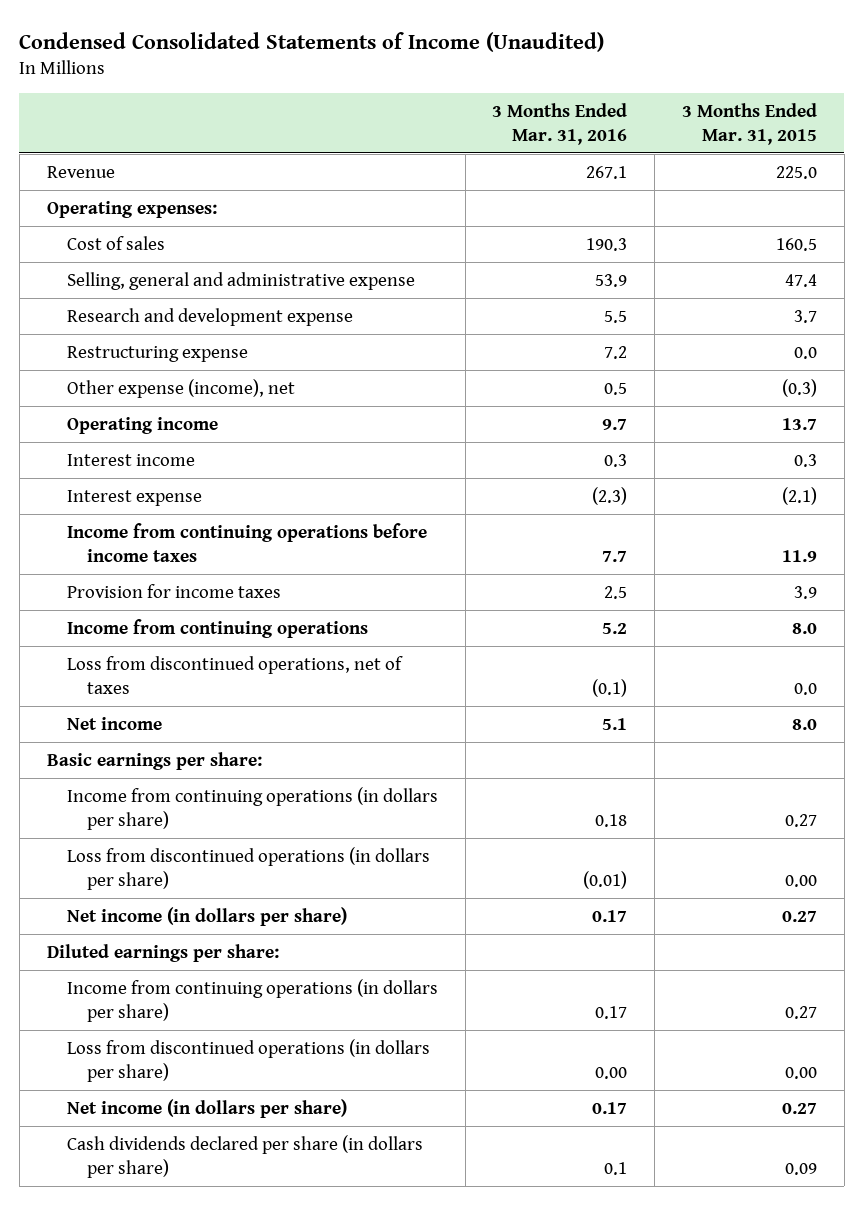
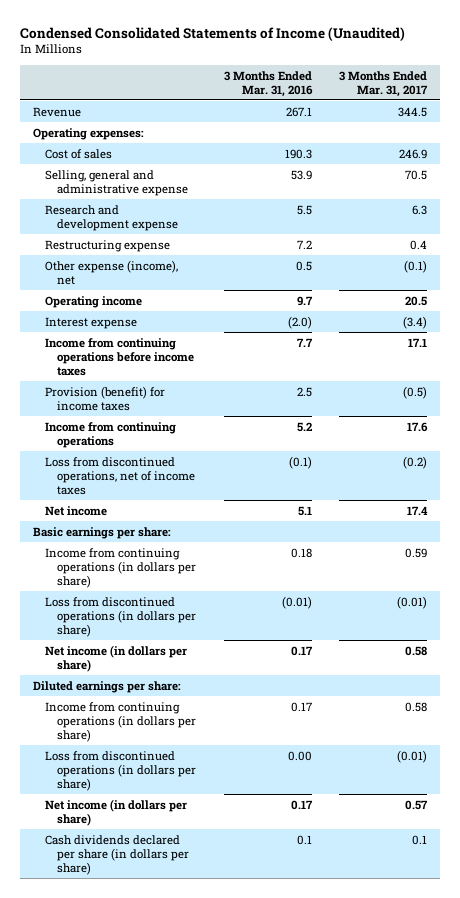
[682,102,818,145] 3 Months Ended Mar. 31, 2015 -> none
none -> [338,70,428,97] 3 Months Ended Mar. 31, 2017
[66,454,195,467] Interest income -> none
[592,487,628,506] (2.3) -> [287,315,312,329] (2.0)
[66,584,281,599] Provision for income taxes -> [45,385,166,411] Provision (benefit) for income taxes
[66,656,403,694] Loss from discontinued operations, net of taxes -> [45,456,196,495] Loss from discontinued operations, net of income taxes

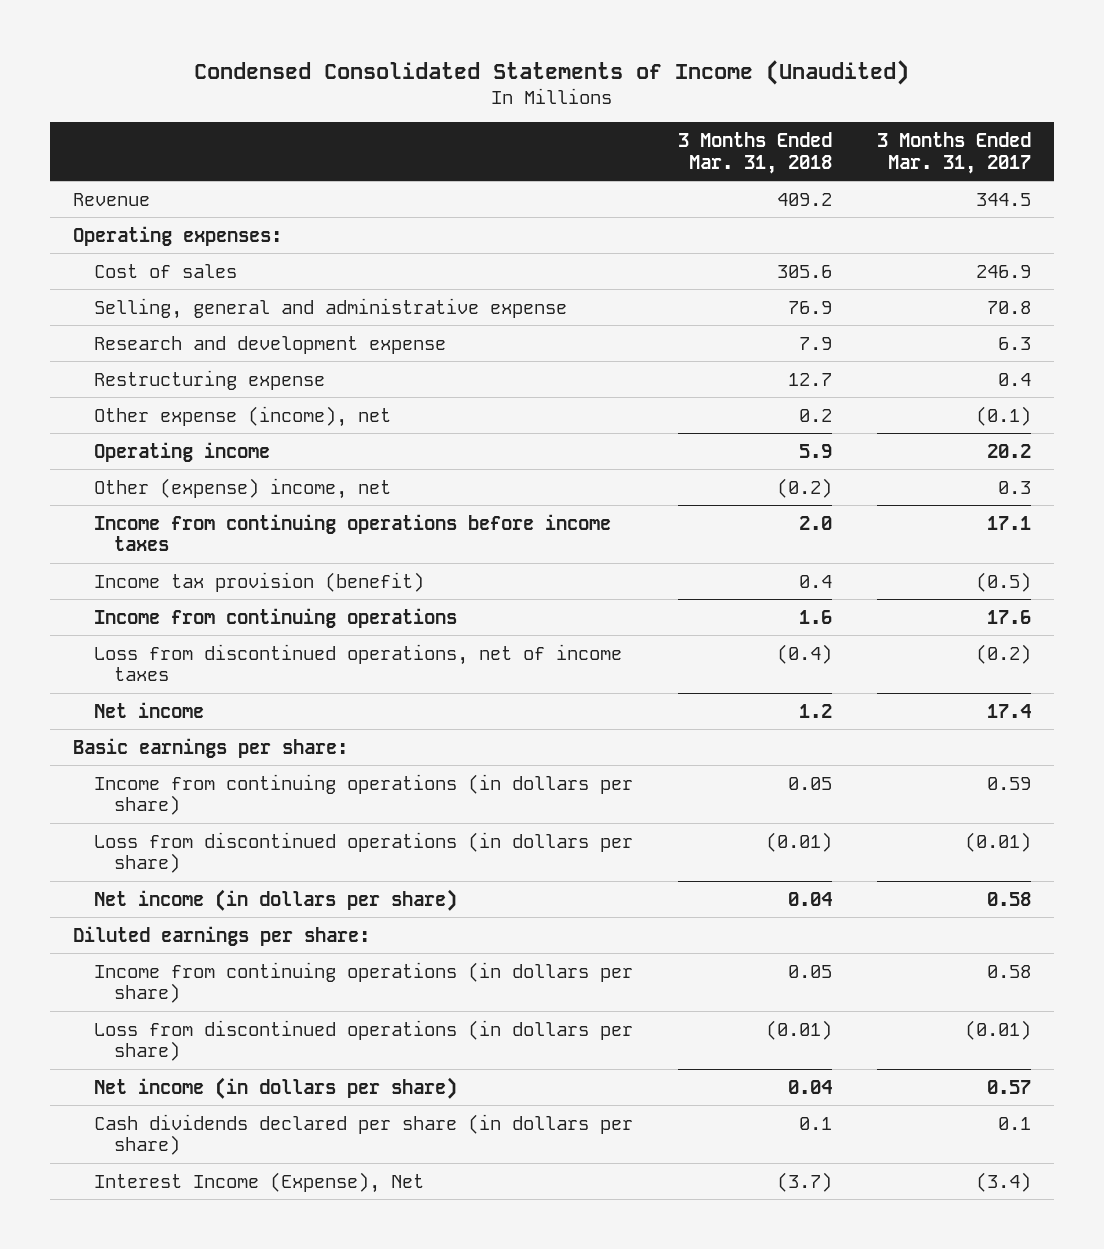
[223,70,313,97] 3 Months Ended Mar. 31, 2016 -> none
none -> [677,131,832,174] 3 Months Ended Mar. 31, 2018
[404,169,427,180] 70.5 -> [987,300,1032,314] 70.8
[45,316,138,329] Interest expense -> none
[404,295,427,306] 20.5 -> [987,443,1032,458] 20.2
none -> [93,477,391,499] Other (expense) income, net
[45,385,166,411] Provision (benefit) for income taxes -> [93,571,424,592] Income tax provision (benefit)
none -> [93,1171,424,1193] Interest Income (Expense), Net

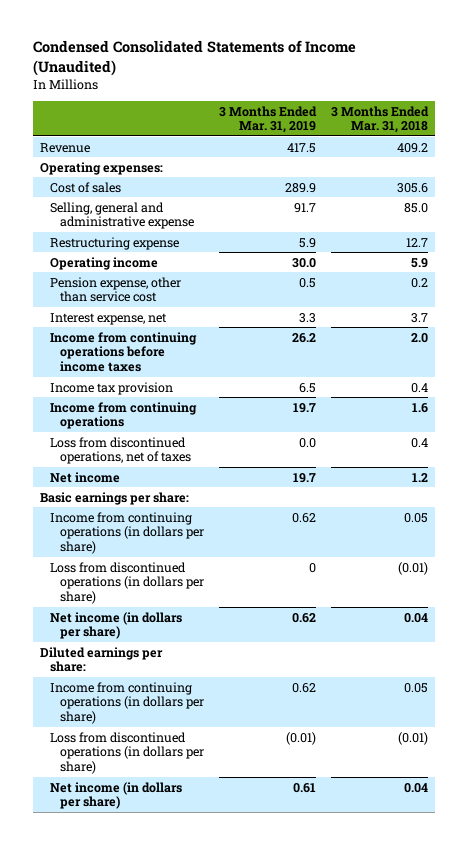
[877,131,1032,174] 3 Months Ended Mar. 31, 2017 -> none
none -> [218,105,317,134] 3 Months Ended Mar. 31, 2019
[93,335,446,354] Research and development expense -> none
[787,300,832,314] 76.9 -> [403,202,428,213] 85.0
[93,405,391,427] Other expense (income), net -> none
[93,477,391,499] Other (expense) income, net -> [50,276,182,303] Pension expense, other than service cost
[776,477,832,498] (0.2) -> [410,277,428,288] 0.2
none -> [50,312,168,325] Interest expense, net
[93,571,424,592] Income tax provision (benefit) -> [50,381,174,395] Income tax provision
[93,643,622,682] Loss from discontinued operations, net of income taxes -> [50,436,191,465] Loss from discontinued operations, net of taxes
[776,643,832,664] (0.4) -> [410,437,428,448] 0.4
[93,1113,633,1156] Cash dividends declared per share (in dollars per share) -> none
[93,1171,424,1193] Interest Income (Expense), Net -> none

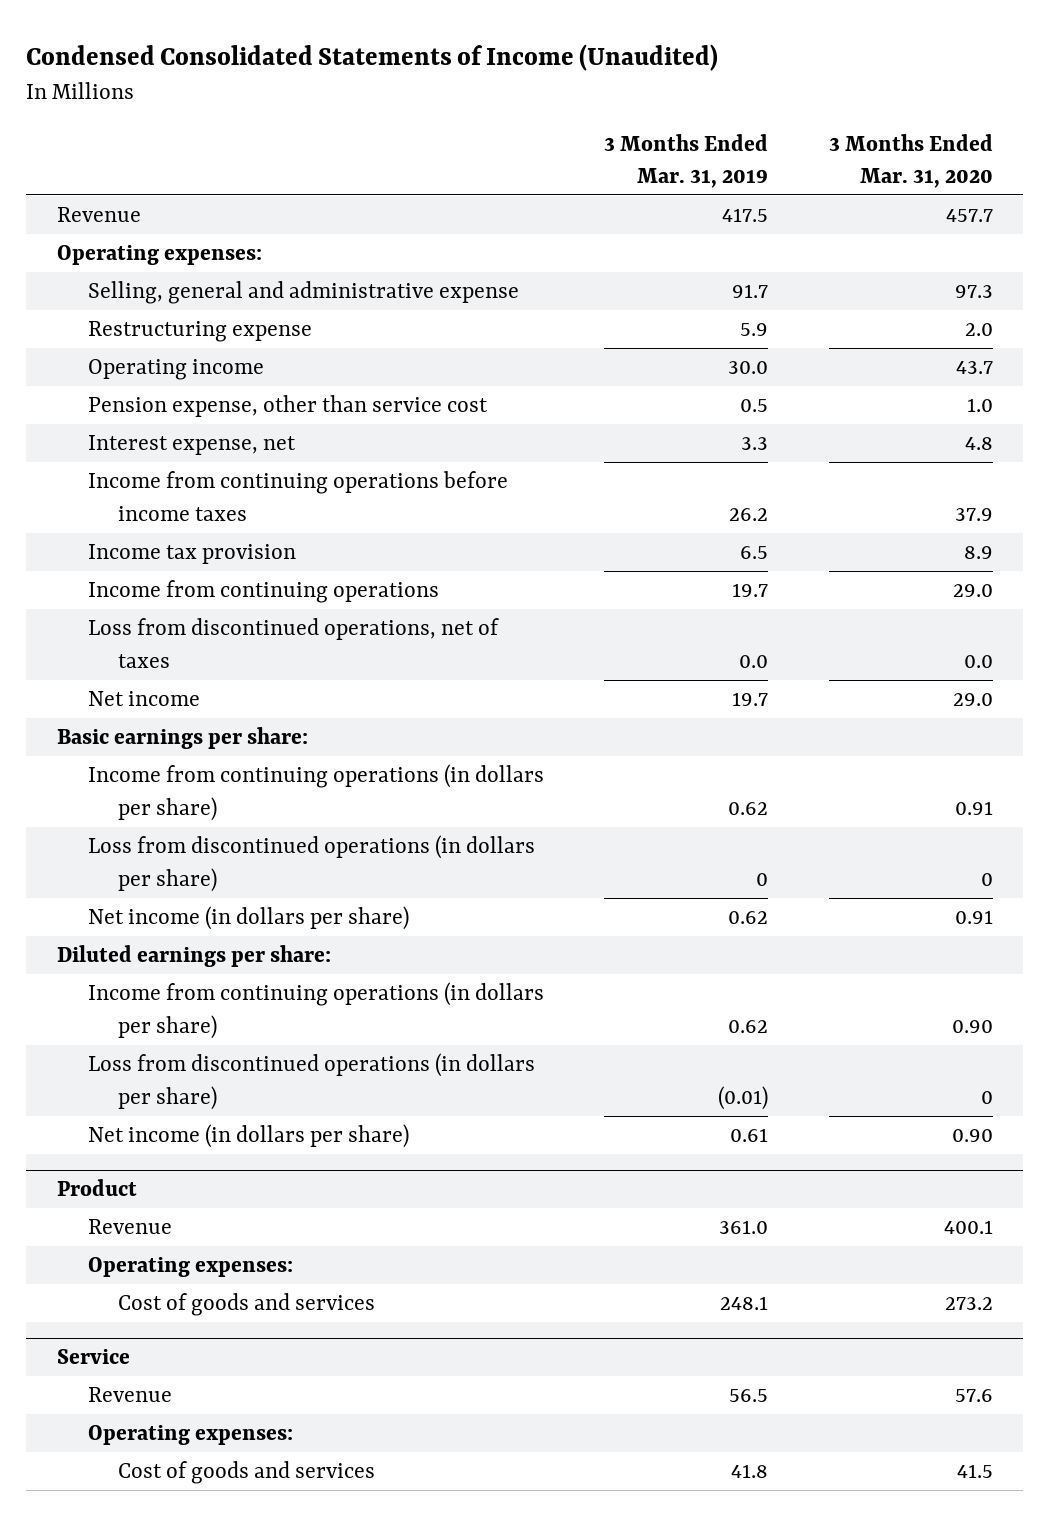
[330,105,429,134] 3 Months Ended Mar. 31, 2018 -> none
none -> [828,133,993,188] 3 Months Ended Mar. 31, 2020
[50,181,122,193] Cost of sales -> none
none -> [56,1179,137,1197] Product
none -> [87,1219,172,1235] Revenue
none -> [87,1257,293,1278] Operating expenses:
none -> [118,1293,376,1317] Cost of goods and services
none -> [56,1349,130,1365] Service
none -> [87,1387,172,1403] Revenue
none -> [87,1425,293,1446] Operating expenses:
none -> [118,1461,376,1485] Cost of goods and services

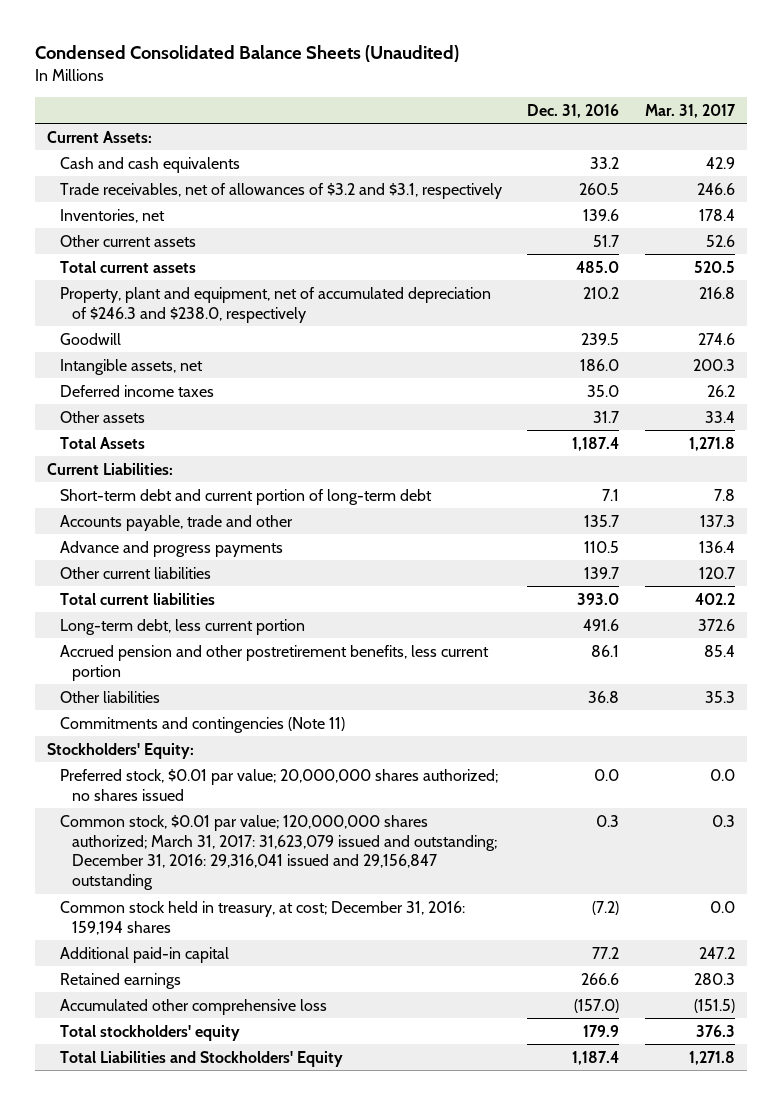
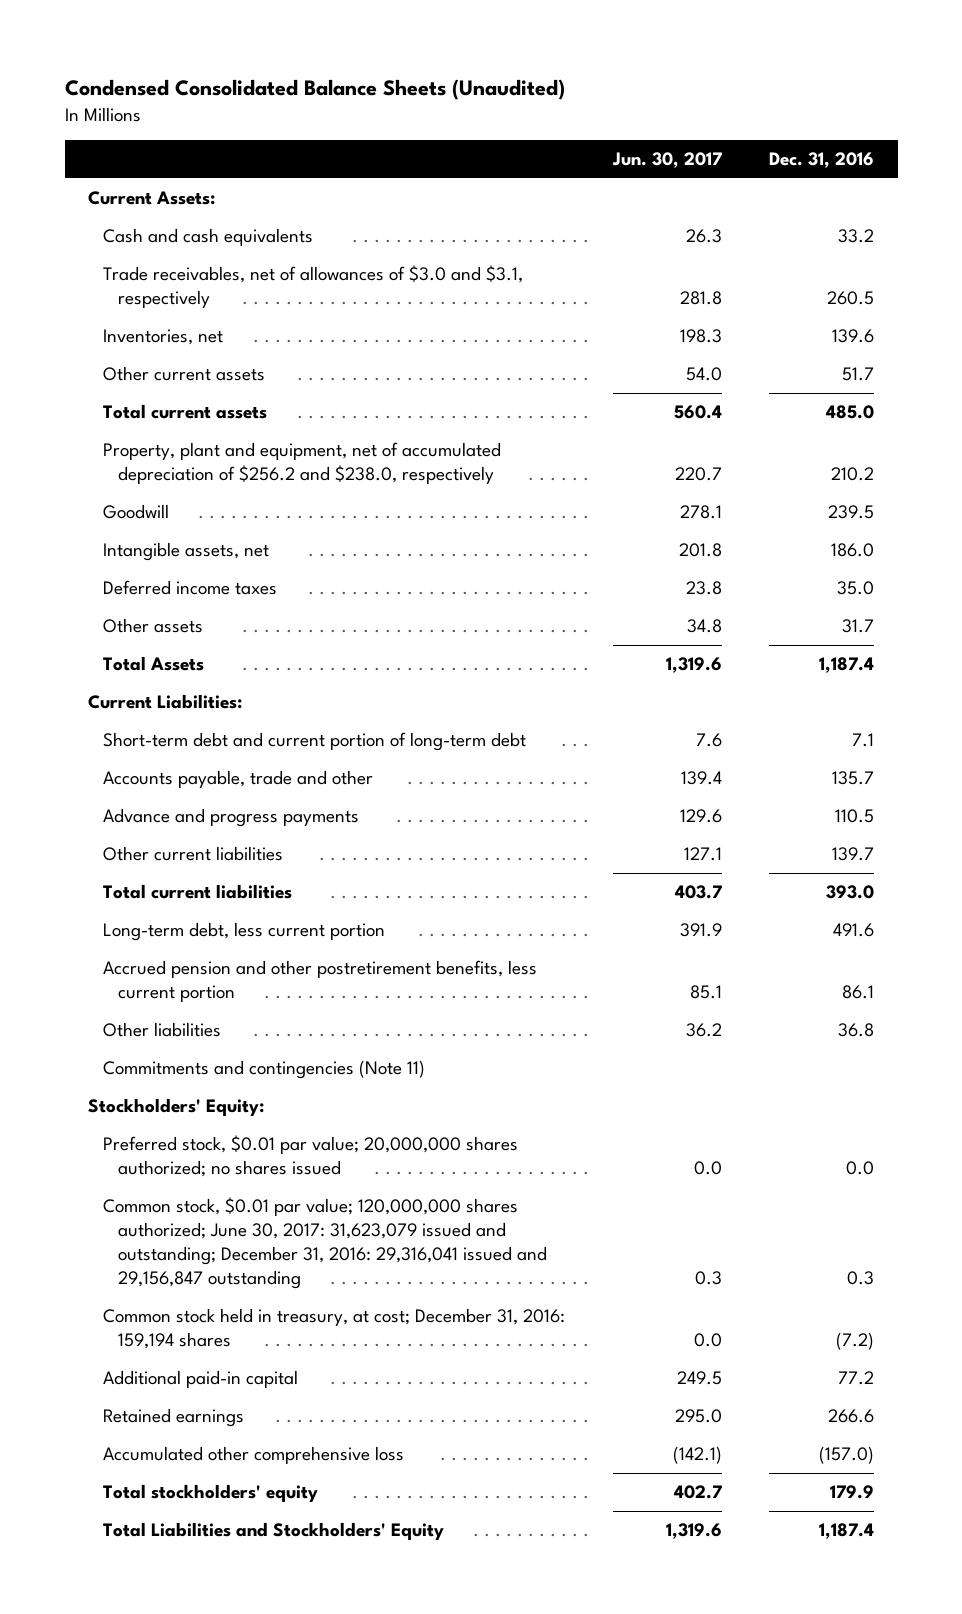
[644,103,736,118] Mar. 31, 2017 -> none
none -> [611,152,722,169] Jun. 30, 2017
[59,182,502,199] Trade receivables, net of allowances of $3.2 and $3.1, respectively -> [103,265,524,309] Trade receivables, net of allowances of $3.0 and $3.1, respectively
[59,286,491,323] Property, plant and equipment, net of accumulated depreciation of $246.3 and $238.0, respectively -> [103,442,502,485] Property, plant and equipment, net of accumulated depreciation of $256.2 and $238.0, respectively
[59,814,497,891] Common stock, $0.01 par value; 120,000,000 shares authorized; March 31, 2017: 31,623,079 issued and outstanding; December 31, 2016: 29,316,041 issued and 29,156,847 outstanding -> [103,1197,548,1290] Common stock, $0.01 par value; 120,000,000 shares authorized; June 30, 2017: 31,623,079 issued and outstanding; December 31, 2016: 29,316,041 issued and 29,156,847 outstanding

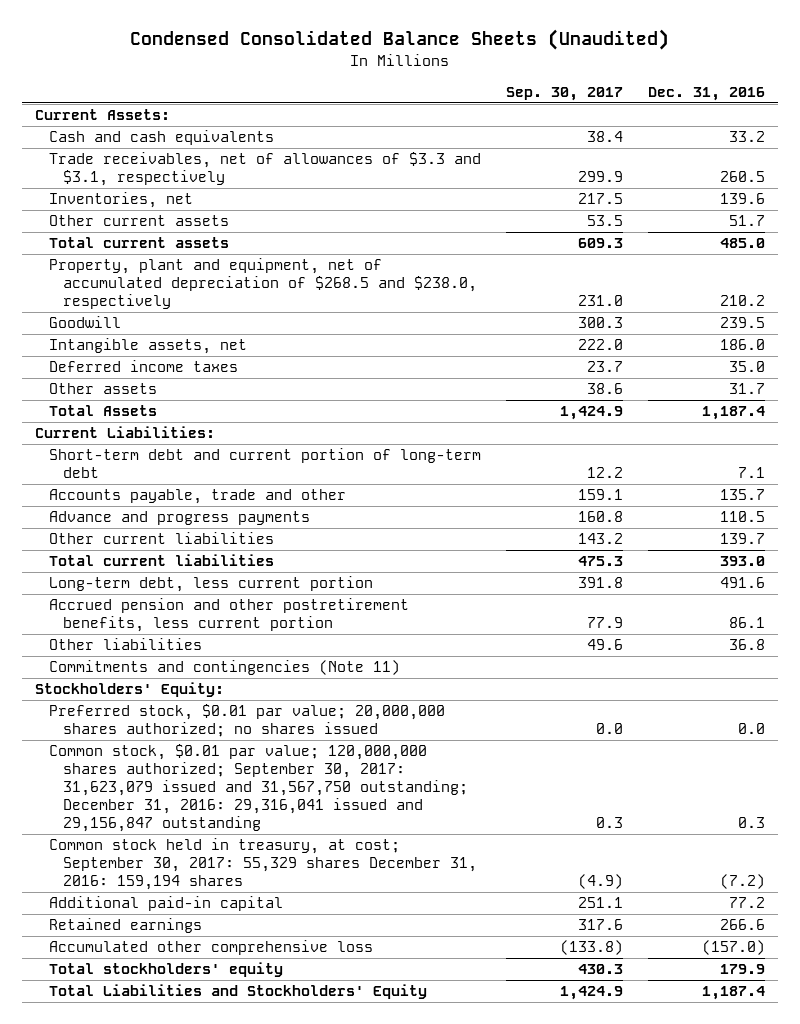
[611,152,722,169] Jun. 30, 2017 -> none
none -> [506,86,624,101] Sep. 30, 2017
[103,265,524,309] Trade receivables, net of allowances of $3.0 and $3.1, respectively -> [48,152,481,187] Trade receivables, net of allowances of $3.3 and $3.1, respectively
[103,442,502,485] Property, plant and equipment, net of accumulated depreciation of $256.2 and $238.0, respectively -> [48,258,477,310] Property, plant and equipment, net of accumulated depreciation of $268.5 and $238.0, respectively
[103,1197,548,1290] Common stock, $0.01 par value; 120,000,000 shares authorized; June 30, 2017: 31,623,079 issued and outstanding; December 31, 2016: 29,316,041 issued and 29,156,847 outstanding -> [48,744,468,832] Common stock, $0.01 par value; 120,000,000 shares authorized; September 30, 2017: 31,623,079 issued and 31,567,750 outstanding; December 31, 2016: 29,316,041 issued and 29,156,847 outstanding
[103,1308,566,1350] Common stock held in treasury, at cost; December 31, 2016: 159,194 shares -> [48,838,477,891] Common stock held in treasury, at cost; September 30, 2017: 55,329 shares December 31, 2016: 159,194 shares

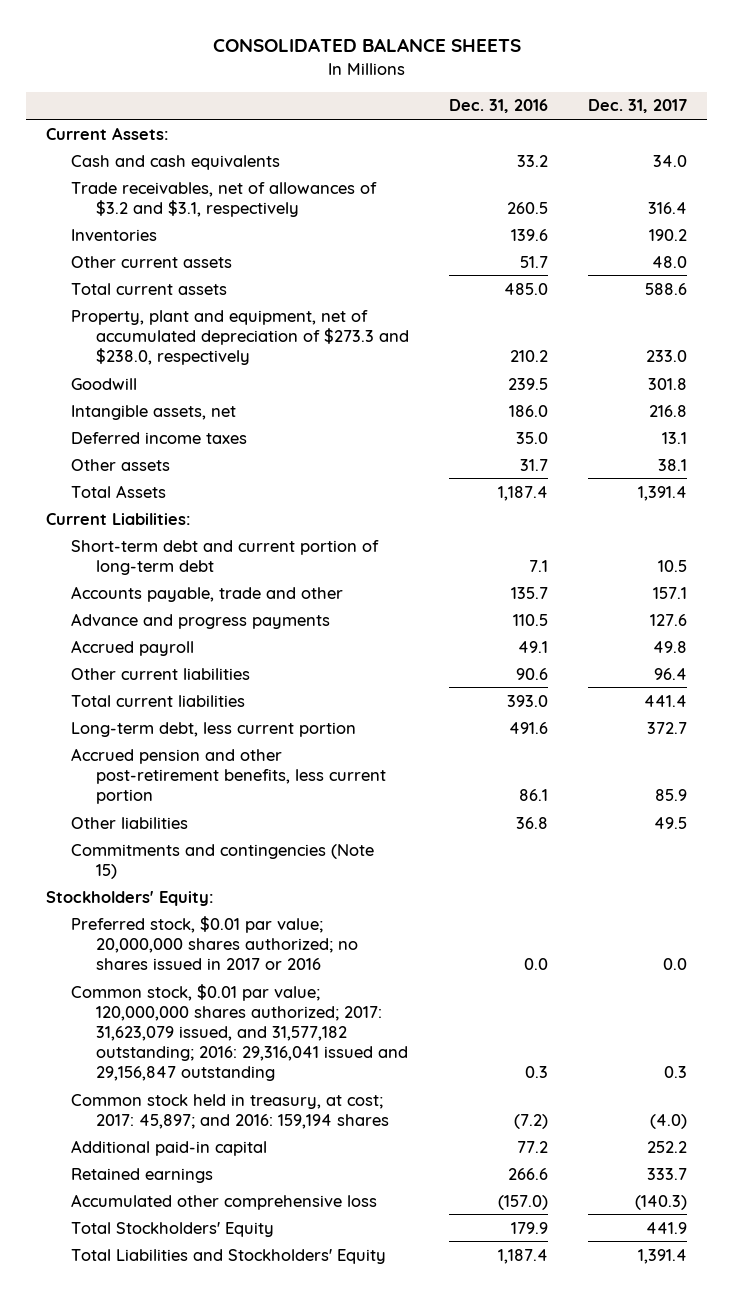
[130,29,670,51] Condensed Consolidated Balance Sheets (Unaudited) -> [212,38,521,53] CONSOLIDATED BALANCE SHEETS
[506,86,624,101] Sep. 30, 2017 -> none
none -> [587,99,687,114] Dec. 31, 2017
[48,152,481,187] Trade receivables, net of allowances of $3.3 and $3.1, respectively -> [71,181,378,217] Trade receivables, net of allowances of $3.2 and $3.1, respectively
[48,192,193,209] Inventories, net -> [71,228,158,241] Inventories
[48,258,477,310] Property, plant and equipment, net of accumulated depreciation of $268.5 and $238.0, respectively -> [71,309,410,365] Property, plant and equipment, net of accumulated depreciation of $273.3 and $238.0, respectively
none -> [71,639,195,656] Accrued payroll
[720,533,766,545] 139.7 -> [516,667,549,680] 90.6
[48,598,409,633] Accrued pension and other postretirement benefits, less current portion -> [71,747,387,804] Accrued pension and other post-retirement benefits, less current portion
[48,660,400,676] Commitments and contingencies (Note 11) -> [71,843,375,879] Commitments and contingencies (Note 15)
[48,704,445,738] Preferred stock, $0.01 par value; 20,000,000 shares authorized; no shares issued -> [71,915,359,970] Preferred stock, $0.01 par value; 20,000,000 shares authorized; no shares issued in 2017 or 2016
[48,744,468,832] Common stock, $0.01 par value; 120,000,000 shares authorized; September 30, 2017: 31,623,079 issued and 31,567,750 outstanding; December 31, 2016: 29,316,041 issued and 29,156,847 outstanding -> [71,983,409,1081] Common stock, $0.01 par value; 120,000,000 shares authorized; 2017: 31,623,079 issued, and 31,577,182 outstanding; 2016: 29,316,041 issued and 29,156,847 outstanding
[48,838,477,891] Common stock held in treasury, at cost; September 30, 2017: 55,329 shares December 31, 2016: 159,194 shares -> [71,1093,390,1129] Common stock held in treasury, at cost; 2017: 45,897; and 2016: 159,194 shares
[48,962,283,978] Total stockholders' equity -> [71,1221,275,1237] Total Stockholders' Equity

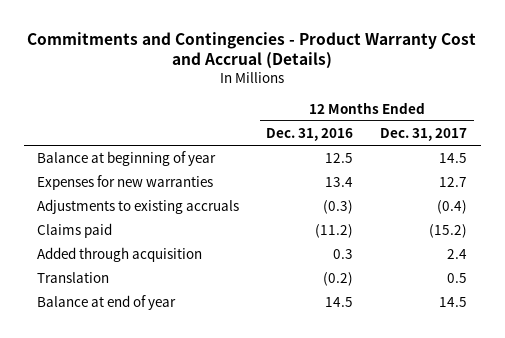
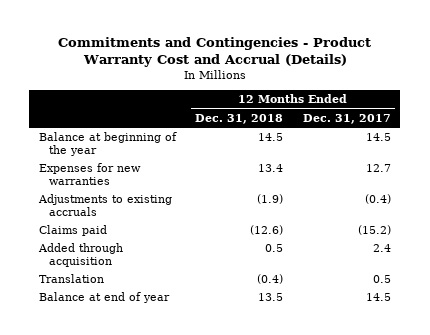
[266,127,354,141] Dec. 31, 2016 -> none
none -> [195,113,284,124] Dec. 31, 2018
[37,150,217,166] Balance at beginning of year -> [39,132,178,157] Balance at beginning of the year

